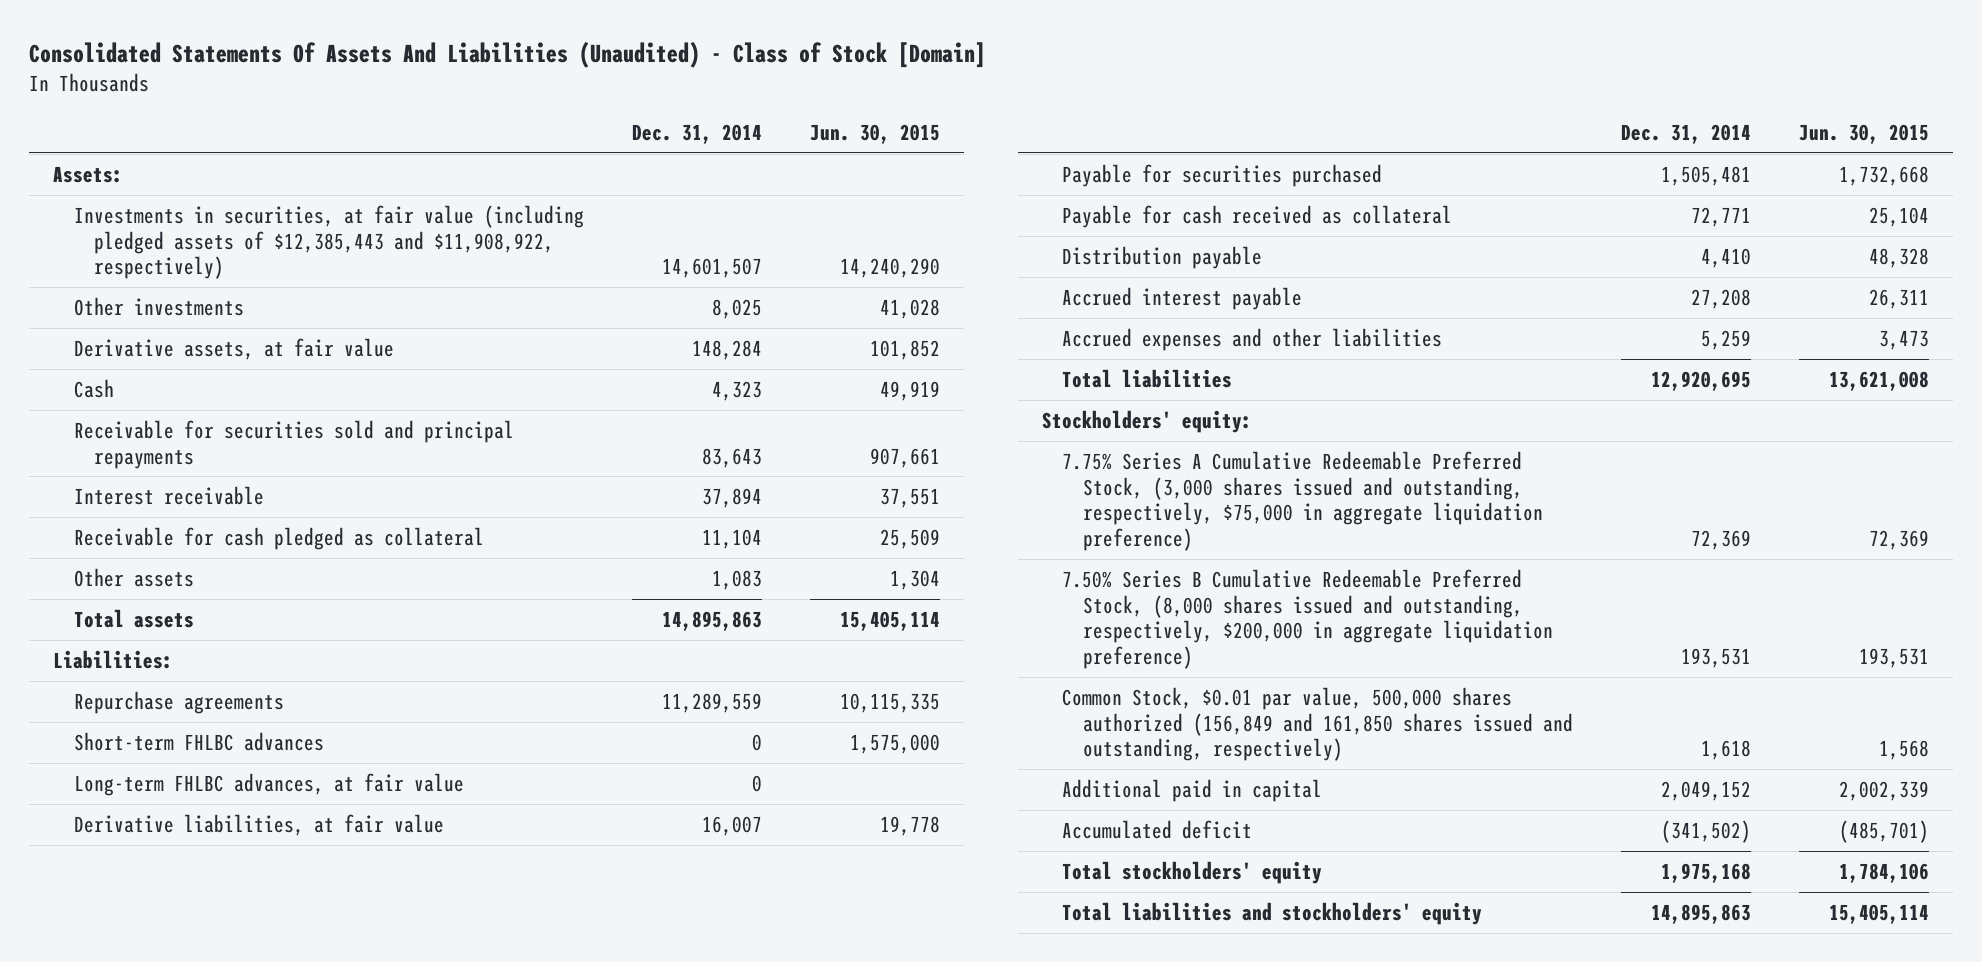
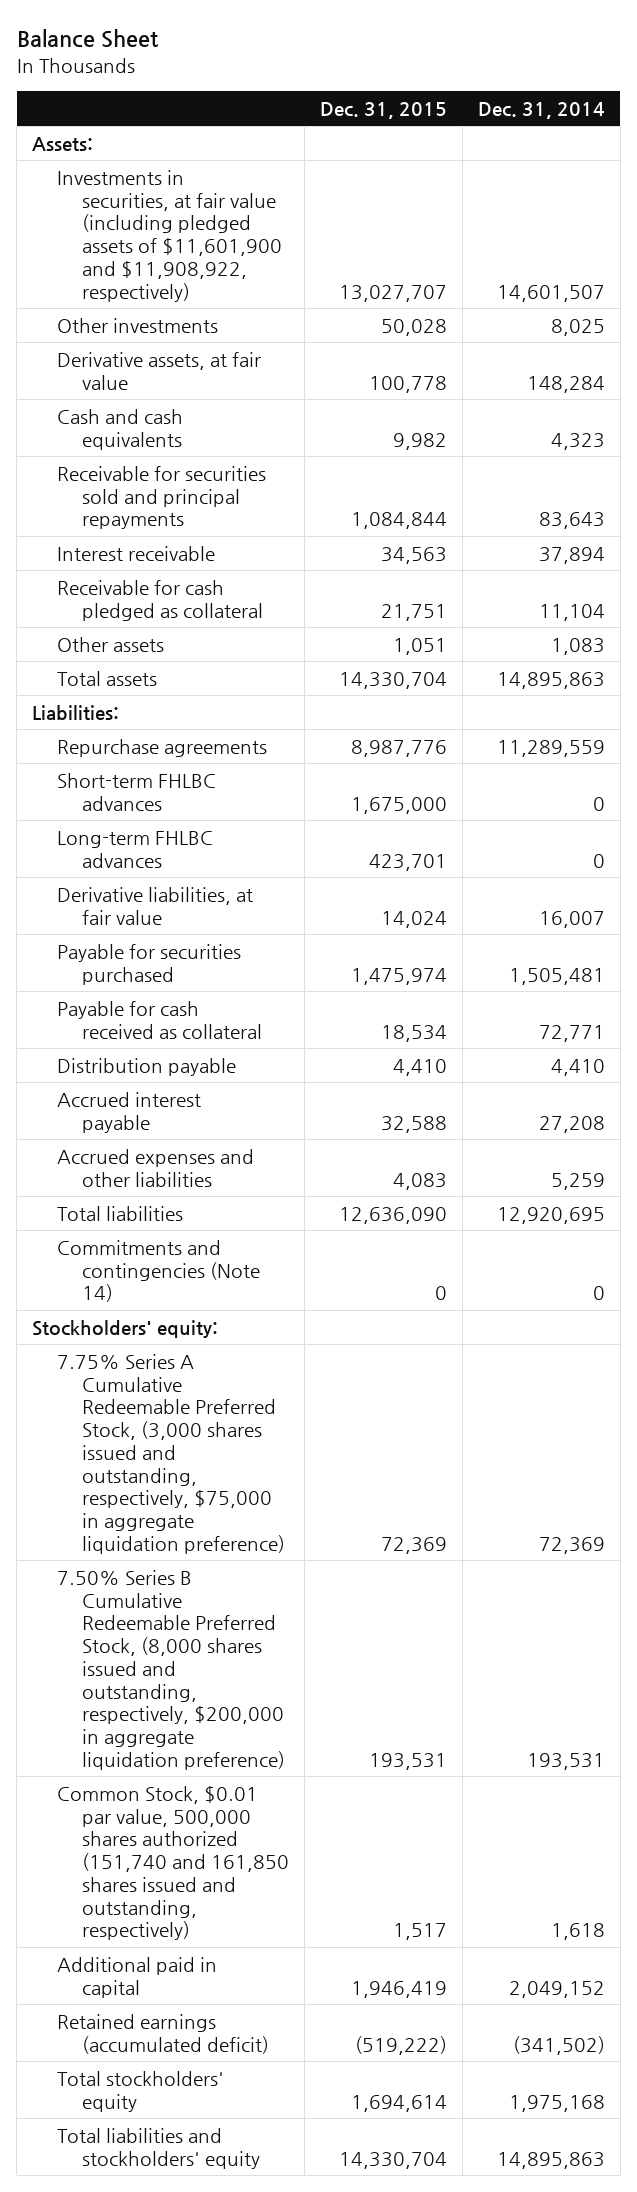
[29,41,987,69] Consolidated Statements Of Assets And Liabilities (Unaudited) - Class of Stock [Domain] -> [16,29,158,49] Balance Sheet
[810,124,941,145] Jun. 30, 2015 -> none
none -> [320,101,448,119] Dec. 31, 2015
[73,204,584,280] Investments in securities, at fair value (including pledged assets of $12,385,443 and $11,908,922, respectively) -> [57,169,283,302] Investments in securities, at fair value (including pledged assets of $11,601,900 and $11,908,922, respectively)
[73,378,114,398] Cash -> [57,408,184,450] Cash and cash equivalents
[73,772,464,796] Long-term FHLBC advances, at fair value -> [57,830,214,868] Long-term FHLBC advances
none -> [57,1239,261,1303] Commitments and contingencies (Note 14)
[1062,686,1573,762] Common Stock, $0.01 par value, 500,000 shares authorized (156,849 and 161,850 shares issued and outstanding, respectively) -> [57,1785,290,1941] Common Stock, $0.01 par value, 500,000 shares authorized (151,740 and 161,850 shares issued and outstanding, respectively)
[1062,819,1253,839] Accumulated deficit -> [57,2013,270,2054] Retained earnings (accumulated deficit)

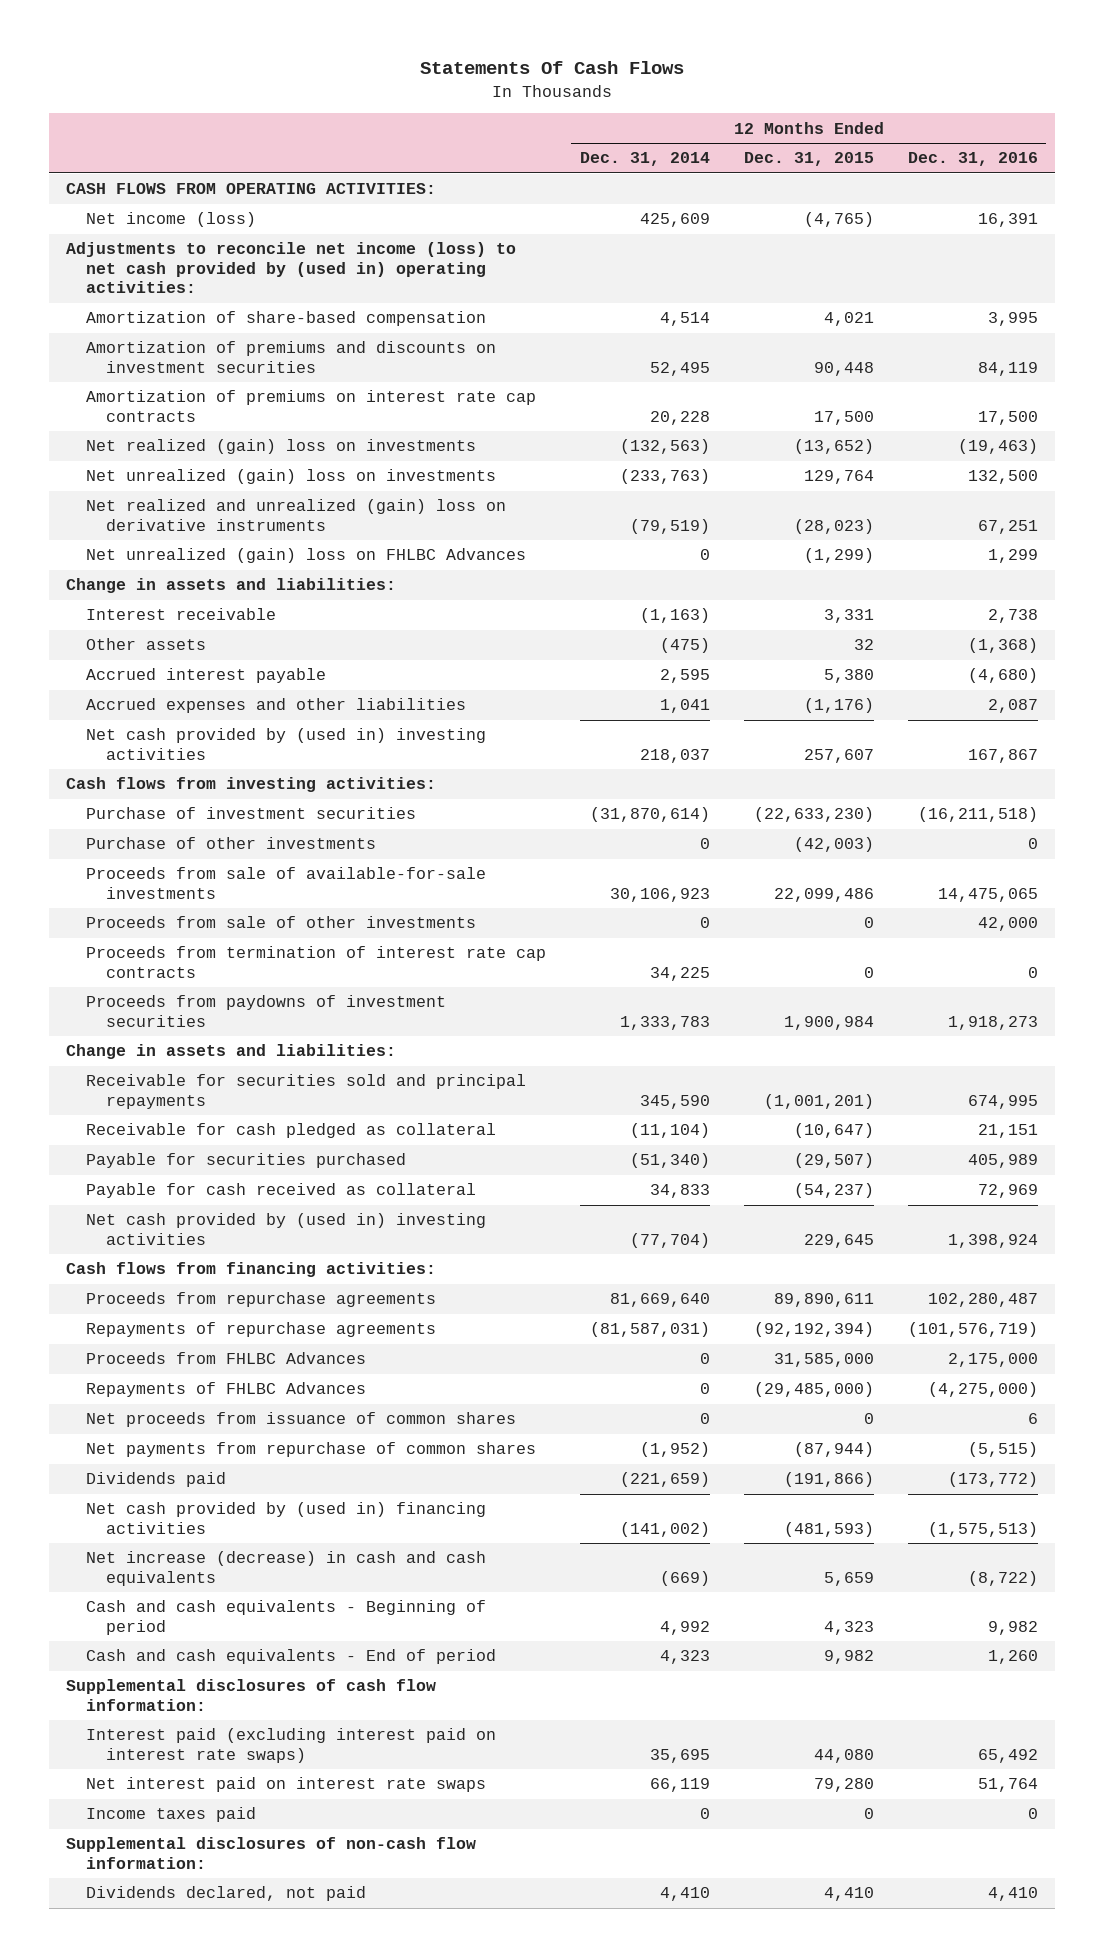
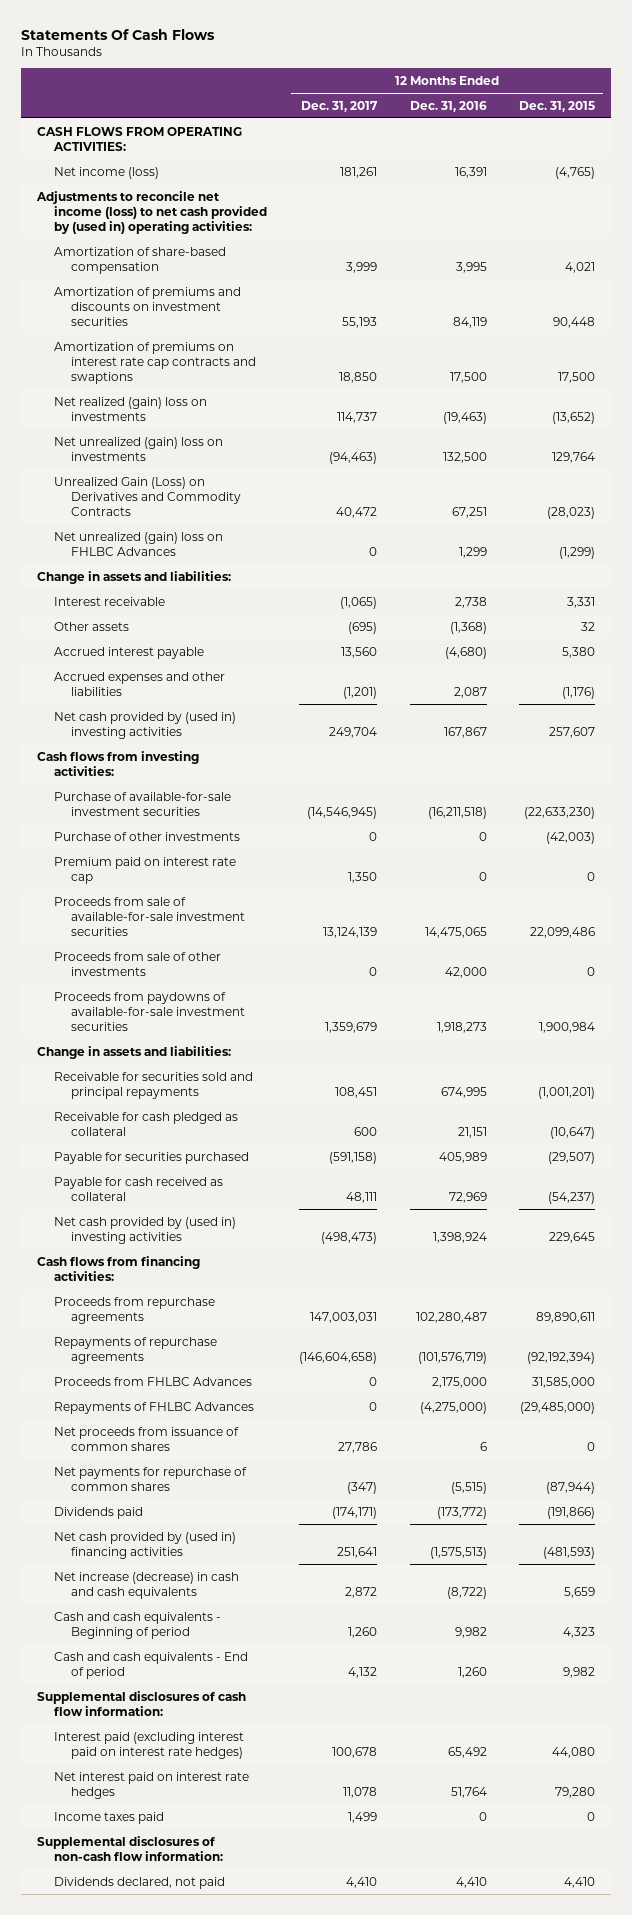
[579,152,710,167] Dec. 31, 2014 -> none
none -> [301,100,379,112] Dec. 31, 2017
[85,390,536,422] Amortization of premiums on interest rate cap contracts -> [54,341,257,385] Amortization of premiums on interest rate cap contracts and swaptions
[85,499,506,531] Net realized and unrealized (gain) loss on derivative instruments -> [54,476,242,517] Unrealized Gain (Loss) on Derivatives and Commodity Contracts
[85,807,416,820] Purchase of investment securities -> [54,791,232,816] Purchase of available-for-sale investment securities
none -> [54,856,237,884] Premium paid on interest rate cap
[85,867,486,899] Proceeds from sale of available-for-sale investments -> [54,896,246,937] Proceeds from sale of available-for-sale investment securities
[85,946,546,978] Proceeds from termination of interest rate cap contracts -> none
[85,995,446,1027] Proceeds from paydowns of investment securities -> [54,991,246,1032] Proceeds from paydowns of available-for-sale investment securities
[85,1442,536,1458] Net payments from repurchase of common shares -> [54,1466,248,1491] Net payments for repurchase of common shares
[85,1728,496,1763] Interest paid (excluding interest paid on interest rate swaps) -> [54,1731,245,1759] Interest paid (excluding interest paid on interest rate hedges)
[85,1777,486,1793] Net interest paid on interest rate swaps -> [54,1771,250,1799] Net interest paid on interest rate hedges

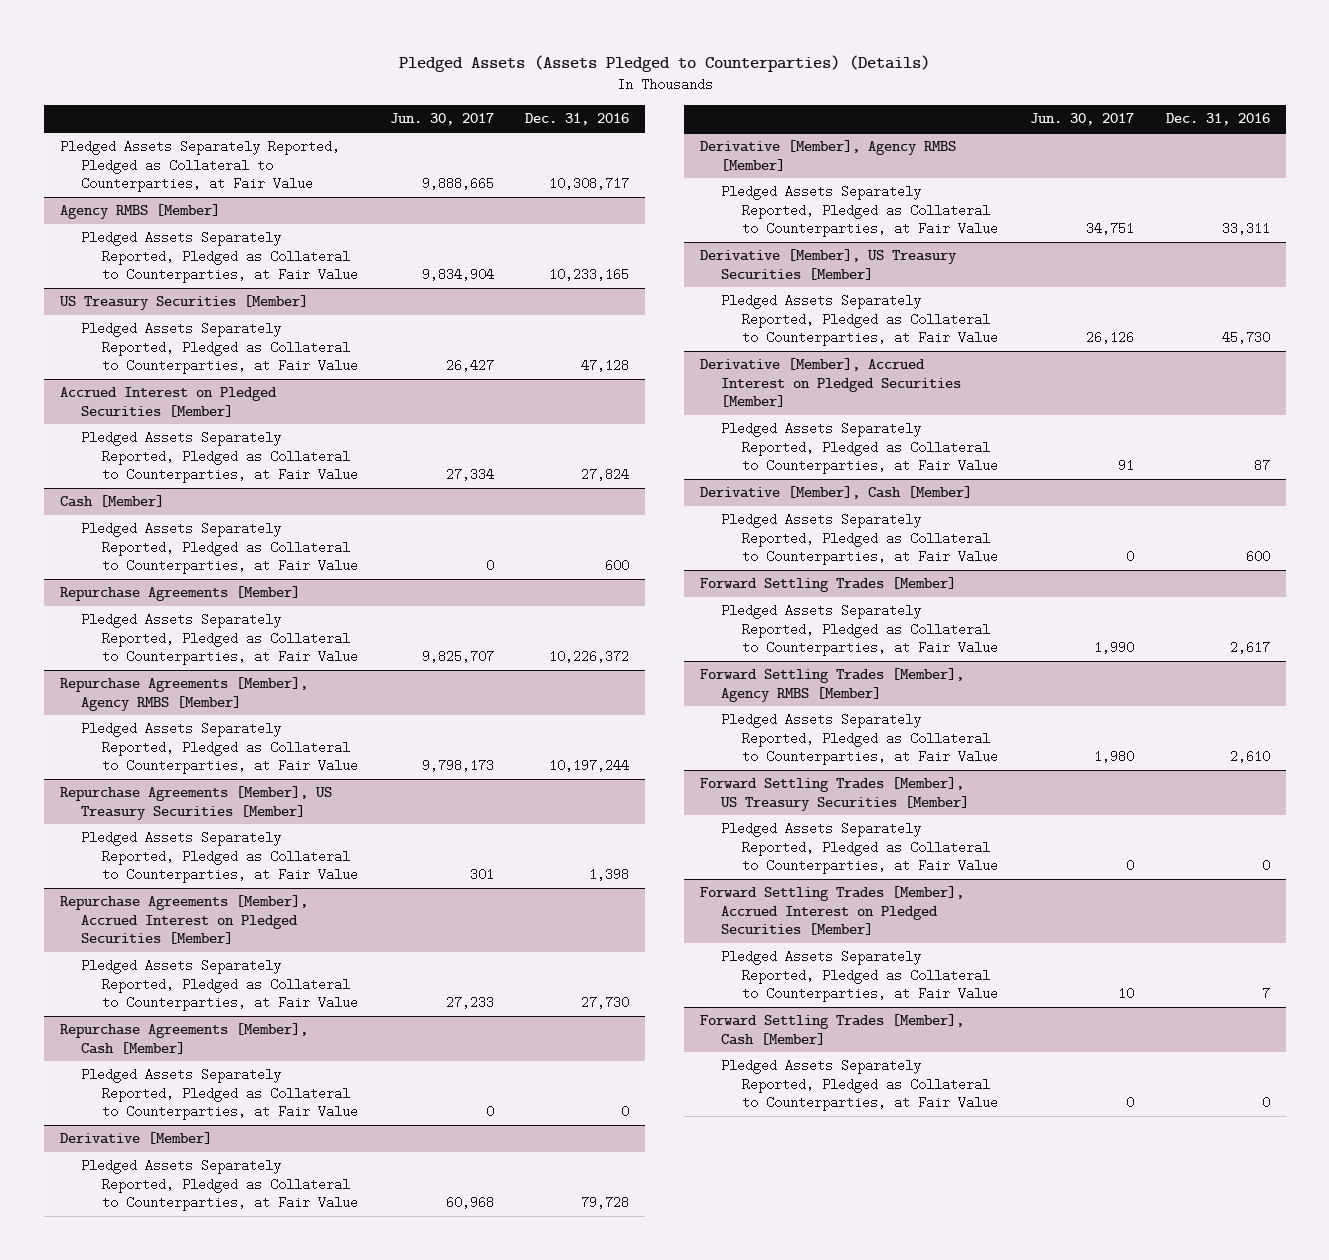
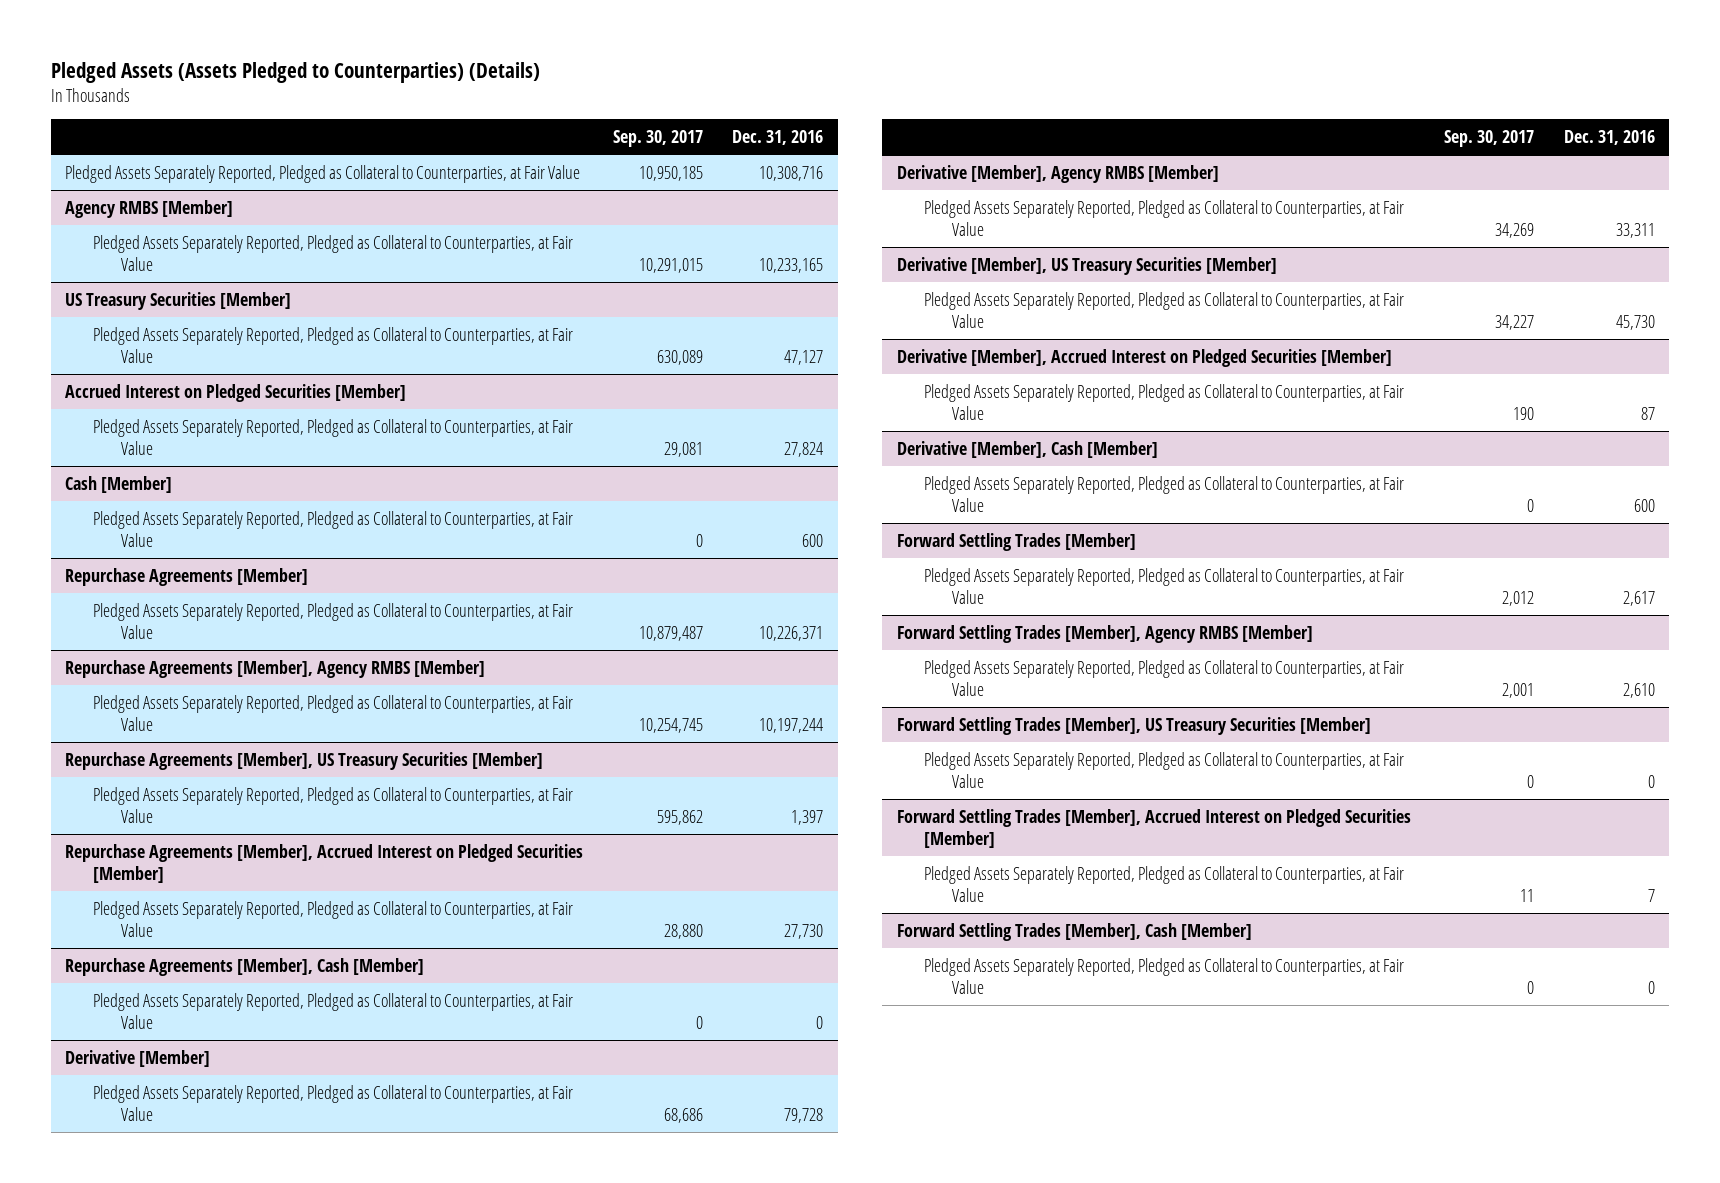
[389,113,494,126] Jun. 30, 2017 -> none
none -> [612,130,703,148] Sep. 30, 2017
[549,176,630,190] 10,308,717 -> [759,165,824,181] 10,308,716
[581,358,630,372] 47,128 -> [784,349,824,365] 47,127
[549,649,630,663] 10,226,372 -> [759,625,824,641] 10,226,371
[589,867,630,881] 1,398 -> [791,809,824,825] 1,397

